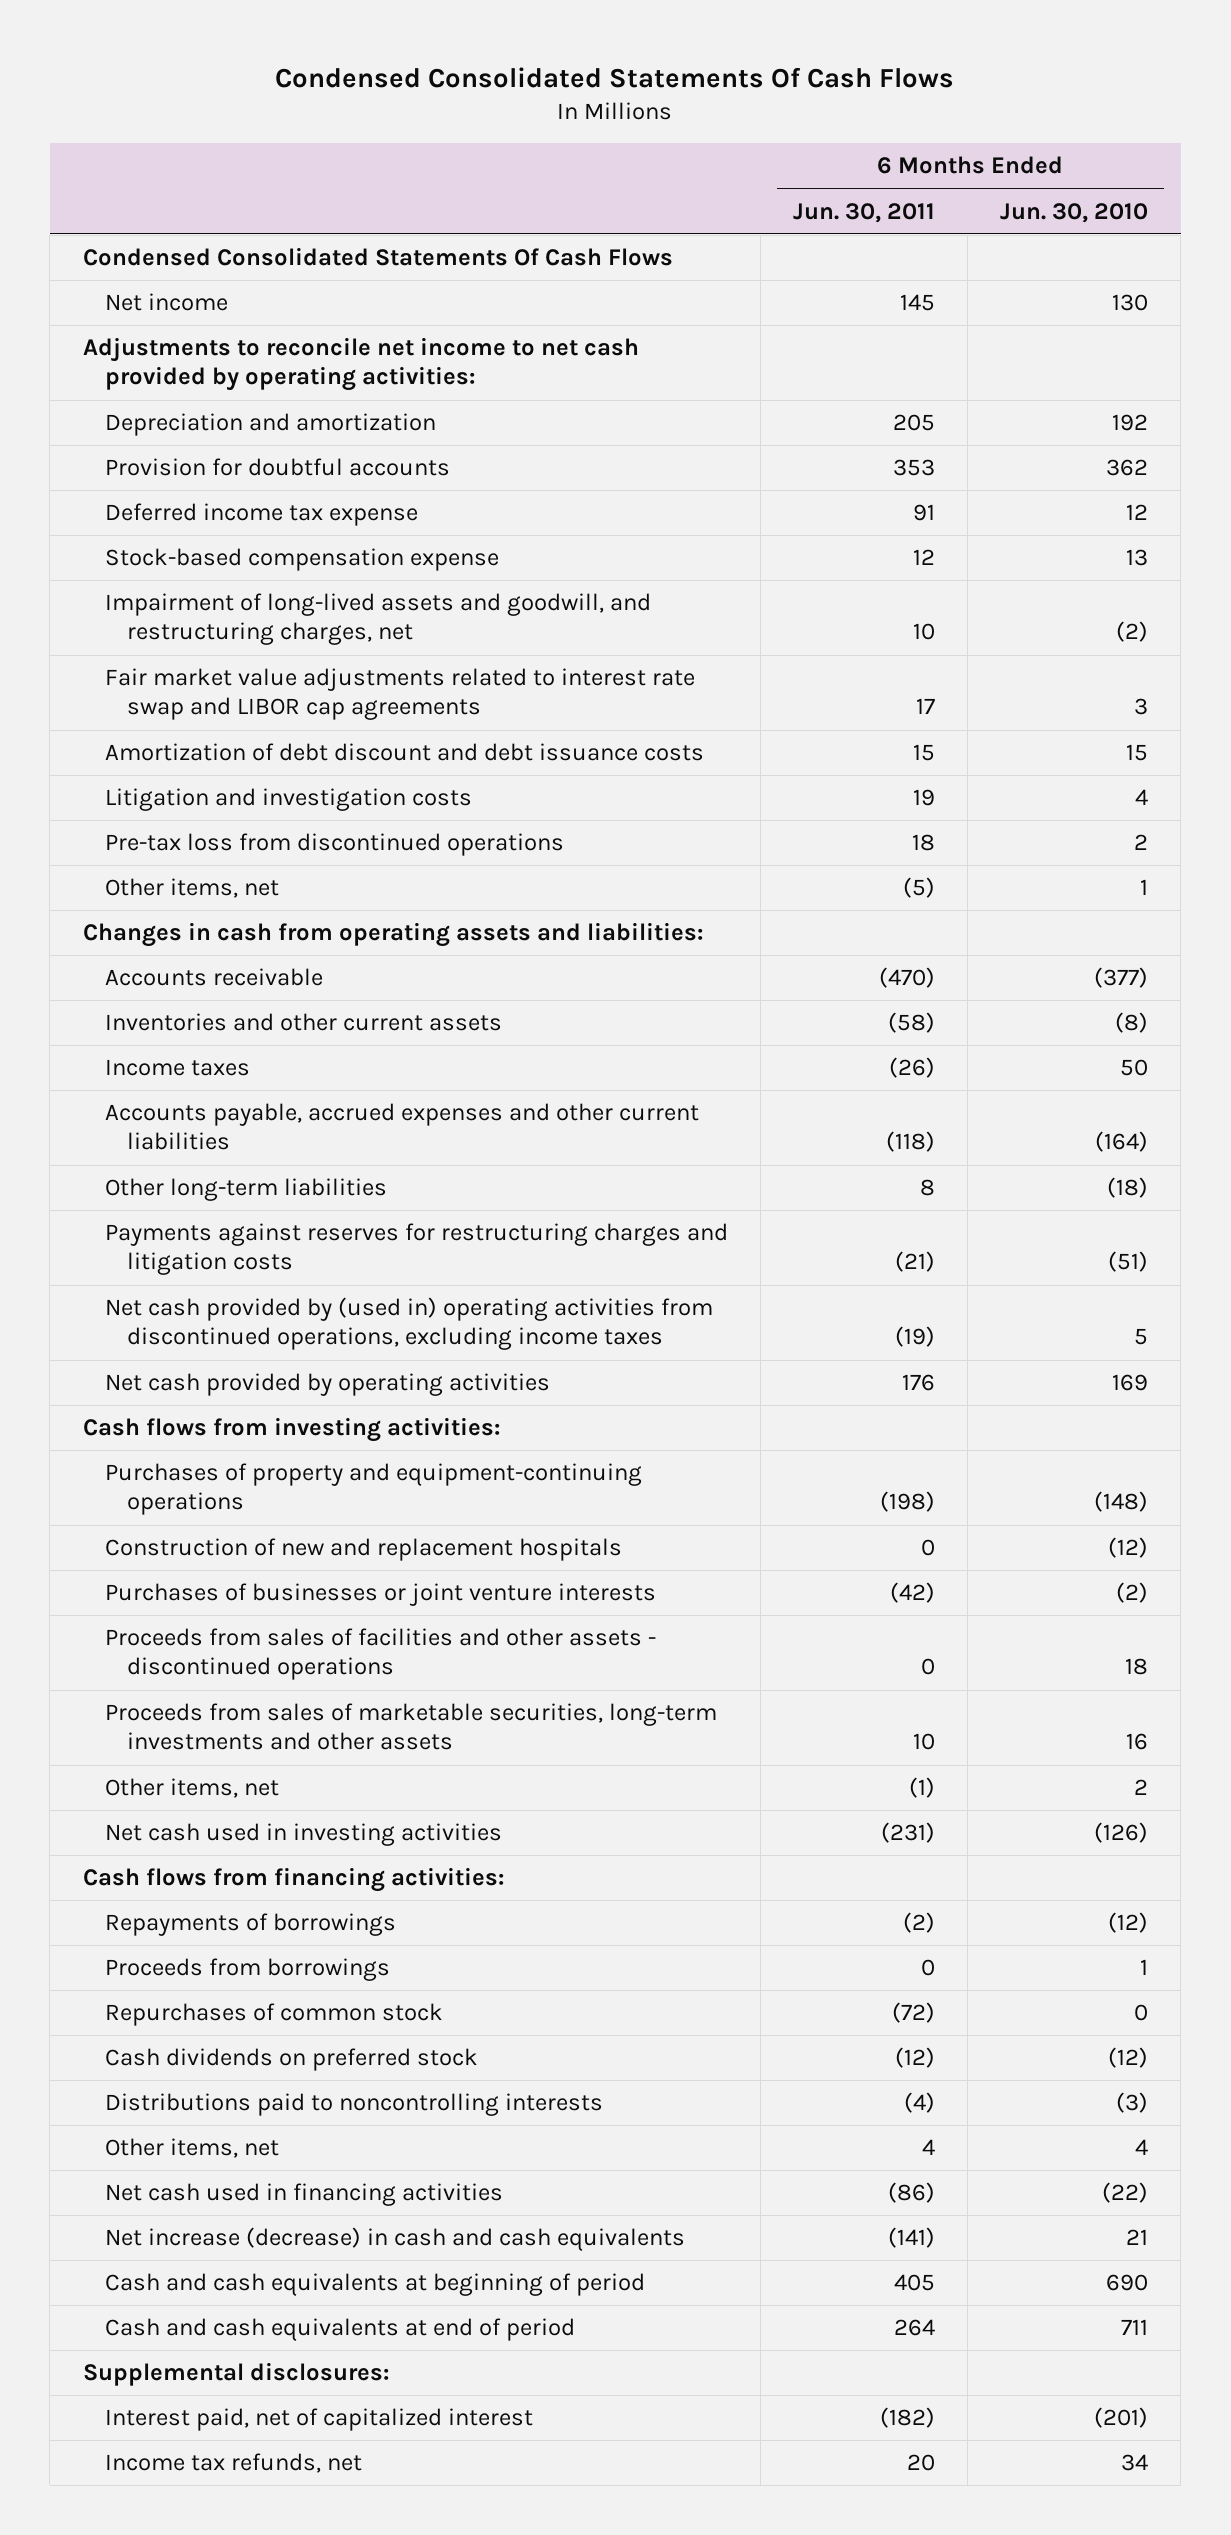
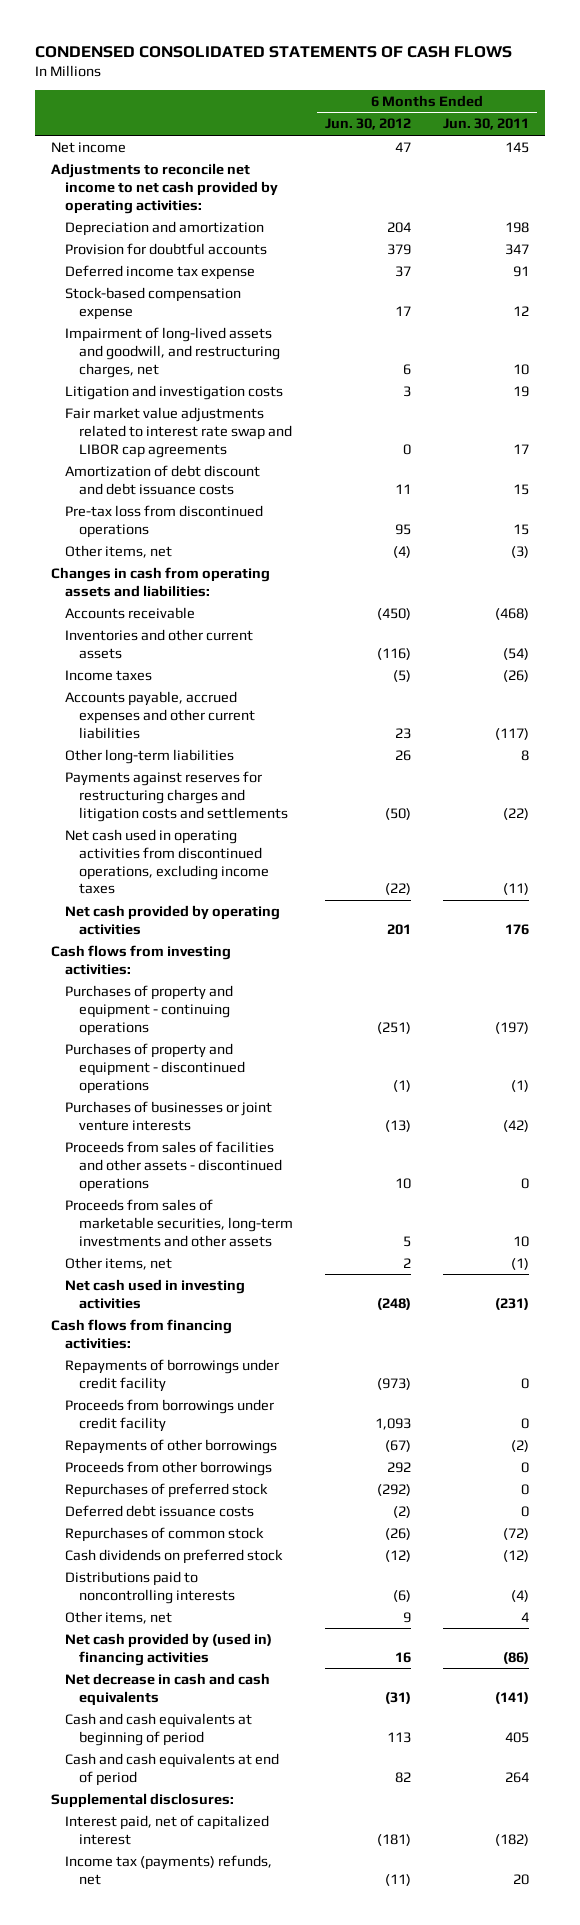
[275,66,955,88] Condensed Consolidated Statements Of Cash Flows -> [34,45,512,58] CONDENSED CONSOLIDATED STATEMENTS OF CASH FLOWS
[1000,202,1149,223] Jun. 30, 2010 -> none
none -> [324,118,411,131] Jun. 30, 2012
[82,247,673,267] Condensed Consolidated Statements Of Cash Flows -> none
[892,414,935,432] 205 -> [505,221,530,233] 198
[892,459,935,477] 353 -> [505,243,530,255] 347
[104,788,472,812] Litigation and investigation costs -> [64,384,283,400] Litigation and investigation costs
[911,834,935,852] 18 -> [513,523,530,535] 15
[902,877,935,899] (5) -> [511,545,530,558] (3)
[878,967,935,989] (470) -> [495,607,530,620] (468)
[887,1012,935,1034] (58) -> [503,647,530,660] (54)
[885,1131,935,1153] (118) -> [495,727,530,740] (117)
[104,1223,728,1276] Payments against reserves for restructuring charges and litigation costs -> [64,770,288,822] Payments against reserves for restructuring charges and litigation costs and settlements
[894,1251,935,1273] (21) -> [503,807,530,820] (22)
[104,1297,713,1351] Net cash provided by (used in) operating activities from discontinued operations, excluding income taxes -> [64,828,269,895] Net cash used in operating activities from discontinued operations, excluding income taxes
[894,1326,935,1348] (19) -> [503,883,530,896] (11)
[104,1538,622,1562] Construction of new and replacement hospitals -> none
[104,1463,642,1516] Purchases of property and equipment-continuing operations -> [64,984,233,1036] Purchases of property and equipment - continuing operations
[879,1491,935,1513] (198) -> [495,1021,530,1034] (197)
none -> [64,1042,245,1094] Purchases of property and equipment - discontinued operations
none -> [64,1358,279,1392] Repayments of borrowings under credit facility
none -> [64,1398,274,1432] Proceeds from borrowings under credit facility
[104,1913,396,1937] Repayments of borrowings -> [64,1438,277,1454] Repayments of other borrowings
[104,1958,390,1982] Proceeds from borrowings -> [64,1460,272,1476] Proceeds from other borrowings
none -> [64,1482,268,1498] Repurchases of preferred stock
none -> [64,1504,254,1517] Deferred debt issuance costs
[104,2183,503,2207] Net cash used in financing activities -> [64,1632,272,1666] Net cash provided by (used in) financing activities
[104,2227,685,2252] Net increase (decrease) in cash and cash equivalents -> [64,1672,270,1706] Net decrease in cash and cash equivalents
[104,2453,362,2474] Income tax refunds, net -> [64,1854,272,1885] Income tax (payments) refunds, net

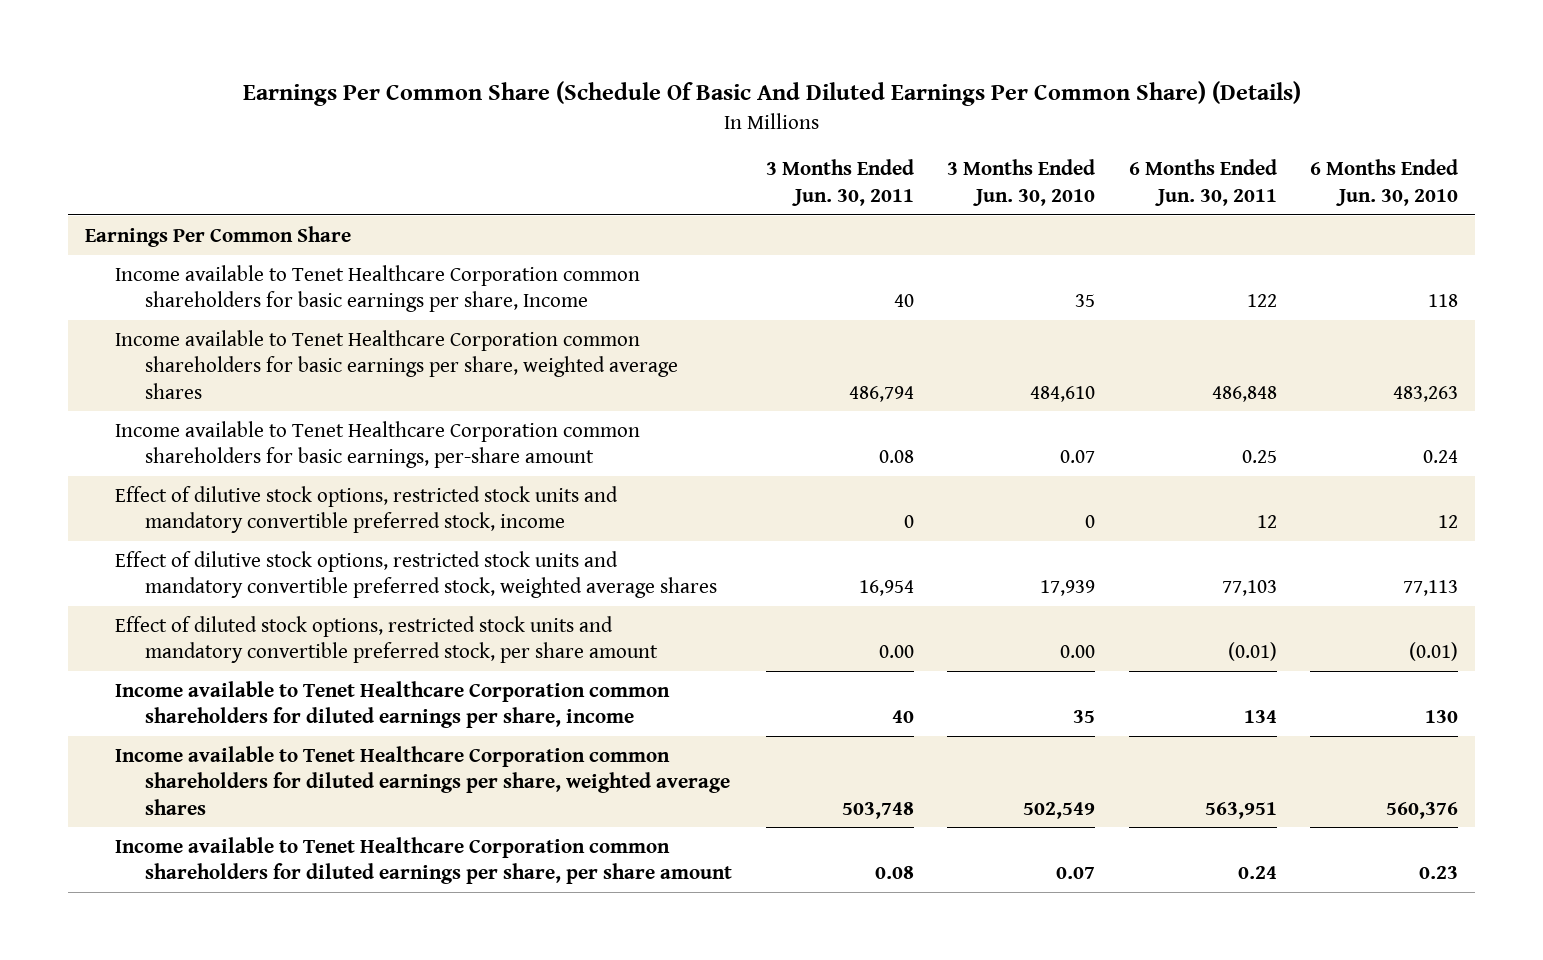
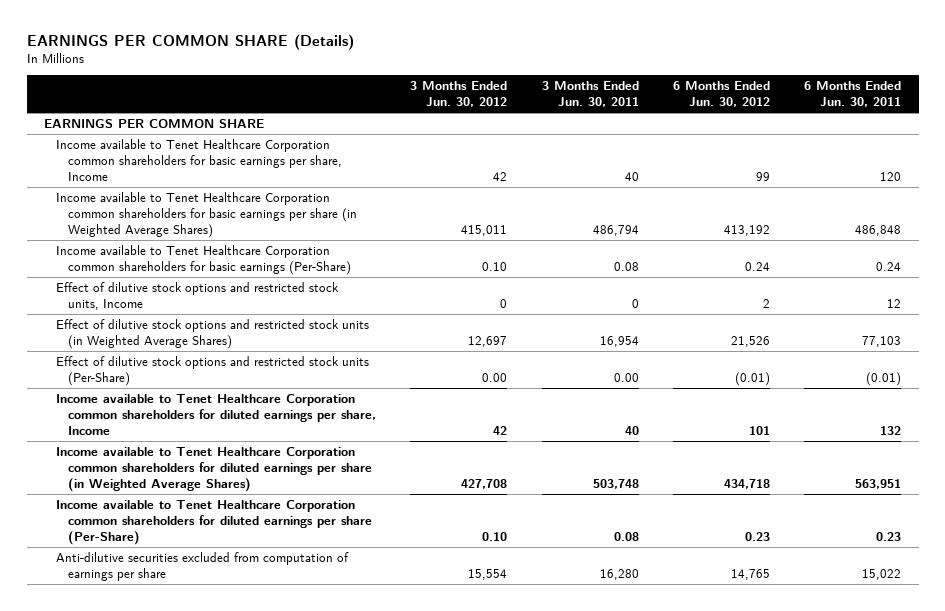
[242,81,1301,107] Earnings Per Common Share (Schedule Of Basic And Diluted Earnings Per Common Share) (Details) -> [26,33,354,50] EARNINGS PER COMMON SHARE (Details)
[947,159,1096,206] 3 Months Ended Jun. 30, 2010 -> none
[1310,159,1459,206] 6 Months Ended Jun. 30, 2010 -> none
none -> [410,80,508,108] 3 Months Ended Jun. 30, 2012
none -> [672,80,770,108] 6 Months Ended Jun. 30, 2012
[84,225,351,247] Earnings Per Common Share -> [43,118,264,128] EARNINGS PER COMMON SHARE
[1246,294,1277,308] 122 -> [880,172,902,182] 120
[114,329,679,399] Income available to Tenet Healthcare Corporation common shareholders for basic earnings per share, weighted average shares -> [55,191,357,239] Income available to Tenet Healthcare Corporation common shareholders for basic earnings per share (in Weighted Average Shares)
[114,420,640,469] Income available to Tenet Healthcare Corporation common shareholders for basic earnings, per-share amount -> [55,244,351,275] Income available to Tenet Healthcare Corporation common shareholders for basic earnings (Per-Share)
[1241,450,1277,464] 0.25 -> [876,261,902,271] 0.24
[114,485,618,534] Effect of dilutive stock options, restricted stock units and mandatory convertible preferred stock, income -> [55,281,339,310] Effect of dilutive stock options and restricted stock units, Income
[114,550,718,599] Effect of dilutive stock options, restricted stock units and mandatory convertible preferred stock, weighted average shares -> [55,318,369,349] Effect of dilutive stock options and restricted stock units (in Weighted Average Shares)
[114,615,659,664] Effect of diluted stock options, restricted stock units and mandatory convertible preferred stock, per share amount -> [55,355,369,386] Effect of dilutive stock options and restricted stock units (Per-Share)
[114,680,670,729] Income available to Tenet Healthcare Corporation common shareholders for diluted earnings per share, income -> [55,393,376,436] Income available to Tenet Healthcare Corporation common shareholders for diluted earnings per share, Income
[1243,710,1277,724] 134 -> [880,426,902,436] 132
[114,745,731,815] Income available to Tenet Healthcare Corporation common shareholders for diluted earnings per share, weighted average shares -> [55,446,372,493] Income available to Tenet Healthcare Corporation common shareholders for diluted earnings per share (in Weighted Average Shares)
[114,836,733,885] Income available to Tenet Healthcare Corporation common shareholders for diluted earnings per share, per share amount -> [55,499,372,546] Income available to Tenet Healthcare Corporation common shareholders for diluted earnings per share (Per-Share)
[1237,866,1277,880] 0.24 -> [876,532,902,542] 0.23
none -> [55,551,349,581] Anti-dilutive securities excluded from computation of earnings per share

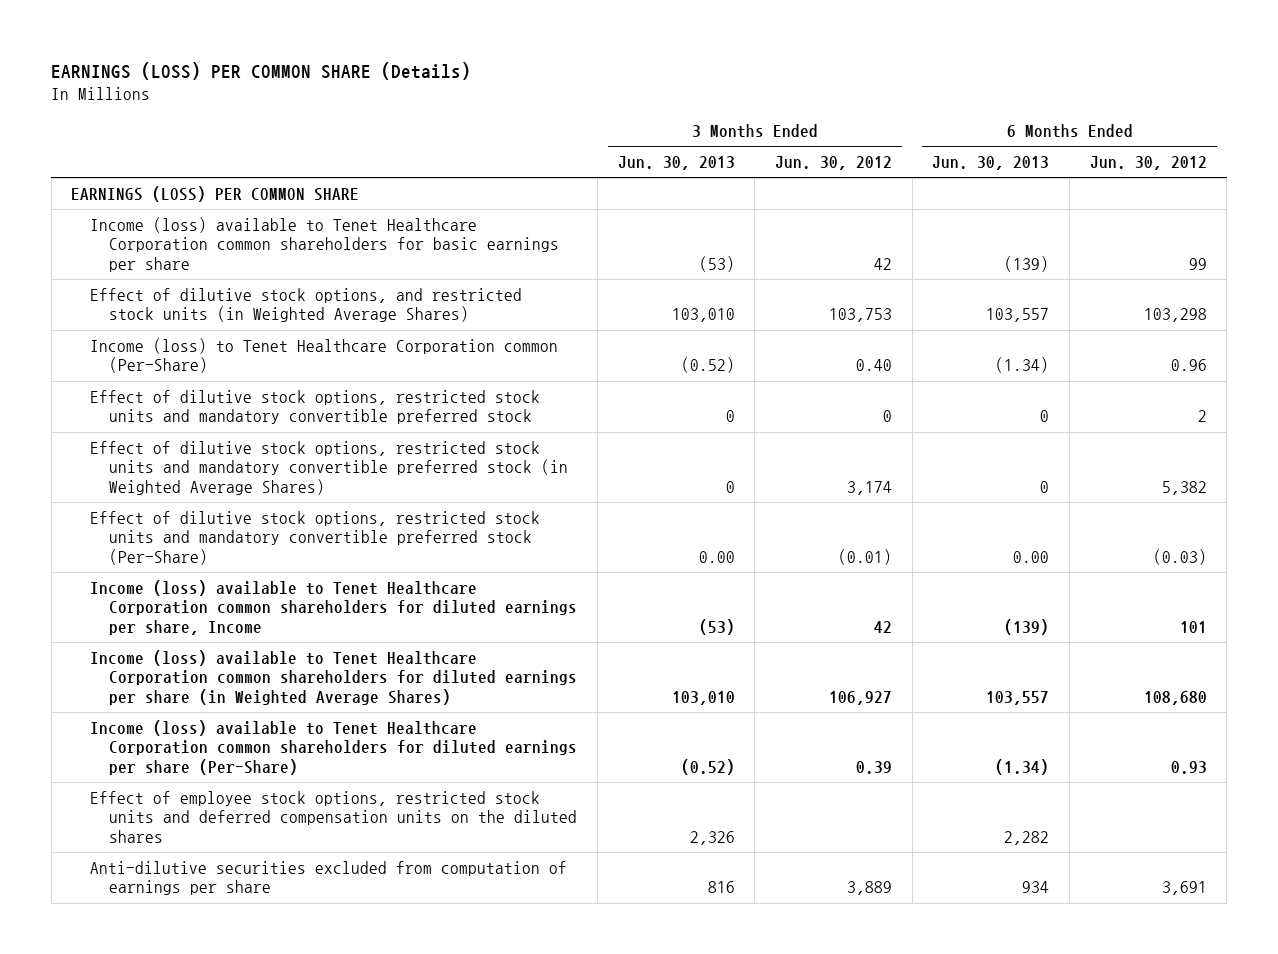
[26,33,354,50] EARNINGS PER COMMON SHARE (Details) -> [51,61,472,80] EARNINGS (LOSS) PER COMMON SHARE (Details)
[541,80,639,108] 3 Months Ended Jun. 30, 2011 -> none
[804,80,902,108] 6 Months Ended Jun. 30, 2011 -> none
none -> [617,156,735,171] Jun. 30, 2013
none -> [932,156,1050,171] Jun. 30, 2013
[55,191,357,239] Income available to Tenet Healthcare Corporation common shareholders for basic earnings per share (in Weighted Average Shares) -> none
[43,118,264,128] EARNINGS PER COMMON SHARE -> [71,185,360,202] EARNINGS (LOSS) PER COMMON SHARE
[55,138,342,182] Income available to Tenet Healthcare Corporation common shareholders for basic earnings per share, Income -> [90,216,560,272] Income (loss) available to Tenet Healthcare Corporation common shareholders for basic earnings per share
none -> [90,287,523,323] Effect of dilutive stock options, and restricted stock units (in Weighted Average Shares)
[55,244,351,275] Income available to Tenet Healthcare Corporation common shareholders for basic earnings (Per-Share) -> [90,337,559,374] Income (loss) to Tenet Healthcare Corporation common (Per-Share)
[482,261,508,271] 0.10 -> [856,359,893,372] 0.40
[744,261,770,271] 0.24 -> [1170,359,1207,372] 0.96
[55,281,339,310] Effect of dilutive stock options and restricted stock units, Income -> [90,389,541,425] Effect of dilutive stock options, restricted stock units and mandatory convertible preferred stock
[55,318,369,349] Effect of dilutive stock options and restricted stock units (in Weighted Average Shares) -> [90,440,569,495] Effect of dilutive stock options, restricted stock units and mandatory convertible preferred stock (in Weighted Average Shares)
[468,335,508,347] 12,697 -> [847,480,893,495] 3,174
[730,335,770,347] 21,526 -> [1161,480,1207,495] 5,382
[55,355,369,386] Effect of dilutive stock options and restricted stock units (Per-Share) -> [90,510,541,565] Effect of dilutive stock options, restricted stock units and mandatory convertible preferred stock (Per-Share)
[482,372,508,382] 0.00 -> [838,548,893,565] (0.01)
[734,371,770,386] (0.01) -> [1152,548,1207,565] (0.03)
[55,393,376,436] Income available to Tenet Healthcare Corporation common shareholders for diluted earnings per share, Income -> [90,579,578,635] Income (loss) available to Tenet Healthcare Corporation common shareholders for diluted earnings per share, Income
[55,446,372,493] Income available to Tenet Healthcare Corporation common shareholders for diluted earnings per share (in Weighted Average Shares) -> [90,649,578,705] Income (loss) available to Tenet Healthcare Corporation common shareholders for diluted earnings per share (in Weighted Average Shares)
[461,479,508,490] 427,708 -> [829,690,893,705] 106,927
[723,479,770,490] 434,718 -> [1143,690,1207,705] 108,680
[55,499,372,546] Income available to Tenet Healthcare Corporation common shareholders for diluted earnings per share (Per-Share) -> [90,719,578,775] Income (loss) available to Tenet Healthcare Corporation common shareholders for diluted earnings per share (Per-Share)
[482,532,508,542] 0.10 -> [856,760,893,774] 0.39
[744,532,770,542] 0.23 -> [1170,760,1207,774] 0.93
none -> [90,790,578,843] Effect of employee stock options, restricted stock units and deferred compensation units on the diluted shares
[468,568,508,580] 15,554 -> [847,881,893,896] 3,889
[730,568,770,580] 14,765 -> [1161,881,1207,896] 3,691

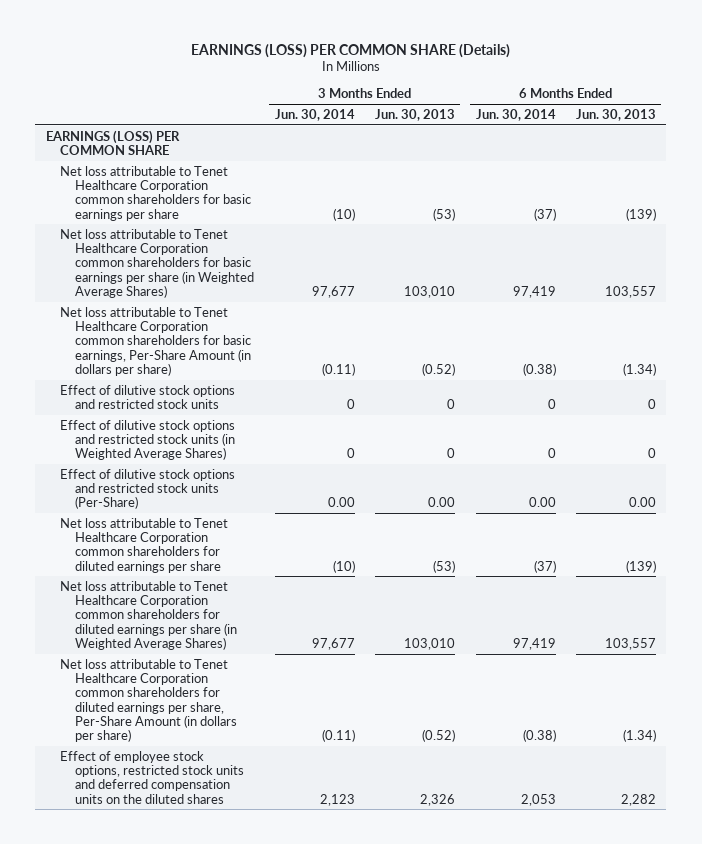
[775,156,893,171] Jun. 30, 2012 -> none
[1089,156,1207,171] Jun. 30, 2012 -> none
none -> [274,108,355,121] Jun. 30, 2014
none -> [475,108,556,121] Jun. 30, 2014
[90,216,560,272] Income (loss) available to Tenet Healthcare Corporation common shareholders for basic earnings per share -> [60,165,251,221] Net loss attributable to Tenet Healthcare Corporation common shareholders for basic earnings per share
[90,287,523,323] Effect of dilutive stock options, and restricted stock units (in Weighted Average Shares) -> [60,228,254,298] Net loss attributable to Tenet Healthcare Corporation common shareholders for basic earnings per share (in Weighted Average Shares)
[90,337,559,374] Income (loss) to Tenet Healthcare Corporation common (Per-Share) -> [60,306,251,376] Net loss attributable to Tenet Healthcare Corporation common shareholders for basic earnings, Per-Share Amount (in dollars per share)
[90,389,541,425] Effect of dilutive stock options, restricted stock units and mandatory convertible preferred stock -> [60,384,236,409] Effect of dilutive stock options and restricted stock units
[90,440,569,495] Effect of dilutive stock options, restricted stock units and mandatory convertible preferred stock (in Weighted Average Shares) -> [60,419,236,461] Effect of dilutive stock options and restricted stock units (in Weighted Average Shares)
[90,510,541,565] Effect of dilutive stock options, restricted stock units and mandatory convertible preferred stock (Per-Share) -> [60,468,236,510] Effect of dilutive stock options and restricted stock units (Per-Share)
[90,579,578,635] Income (loss) available to Tenet Healthcare Corporation common shareholders for diluted earnings per share, Income -> [60,517,229,573] Net loss attributable to Tenet Healthcare Corporation common shareholders for diluted earnings per share
[90,649,578,705] Income (loss) available to Tenet Healthcare Corporation common shareholders for diluted earnings per share (in Weighted Average Shares) -> [60,580,237,650] Net loss attributable to Tenet Healthcare Corporation common shareholders for diluted earnings per share (in Weighted Average Shares)
[90,719,578,775] Income (loss) available to Tenet Healthcare Corporation common shareholders for diluted earnings per share (Per-Share) -> [60,658,237,743] Net loss attributable to Tenet Healthcare Corporation common shareholders for diluted earnings per share, Per-Share Amount (in dollars per share)
[90,860,568,896] Anti-dilutive securities excluded from computation of earnings per share -> none

